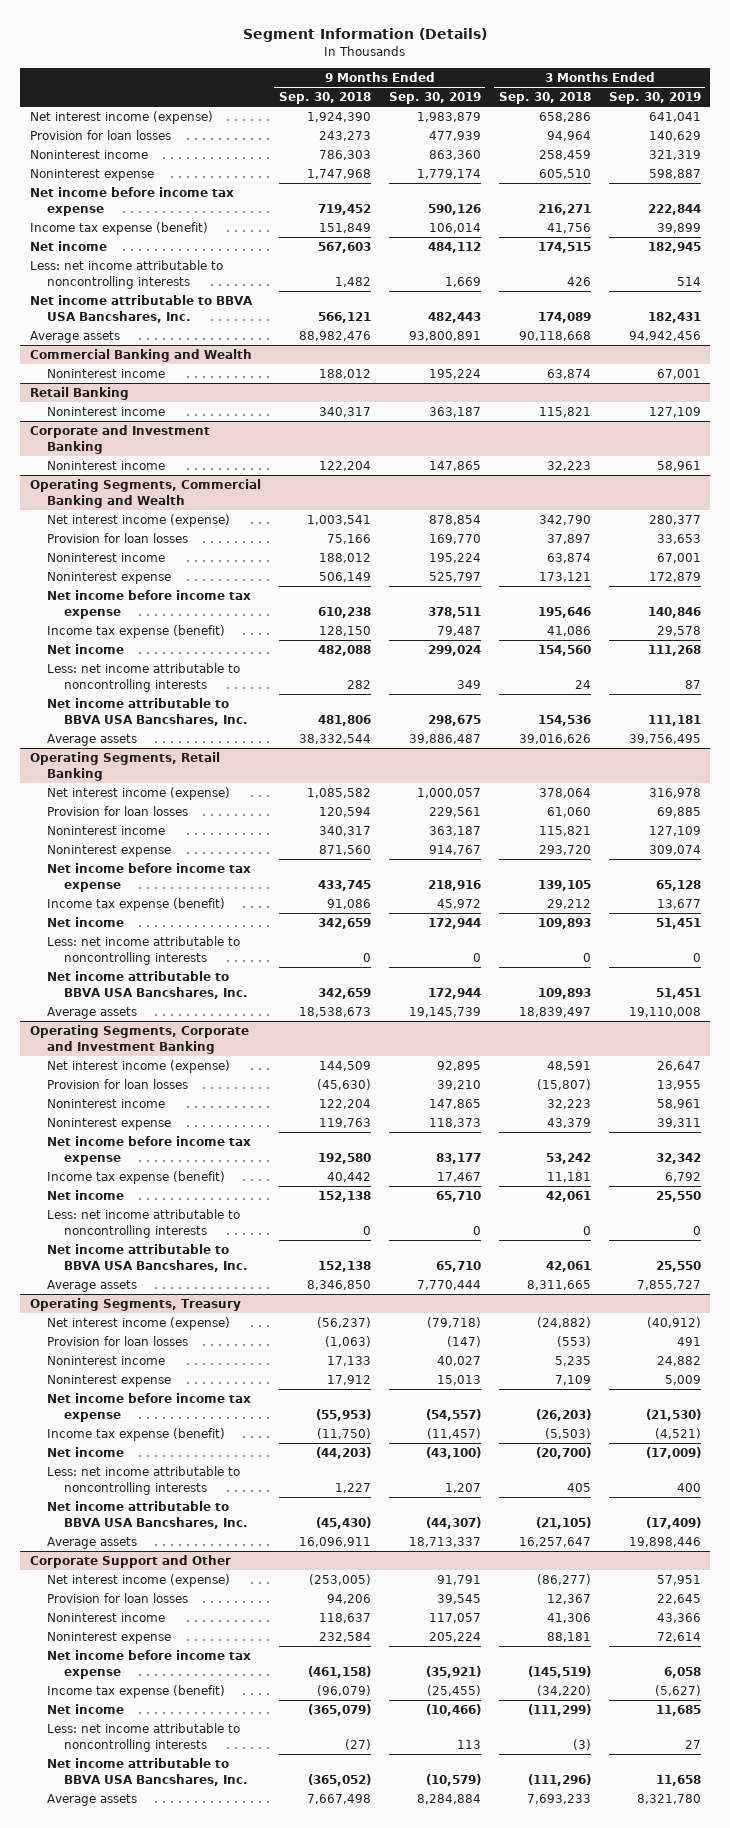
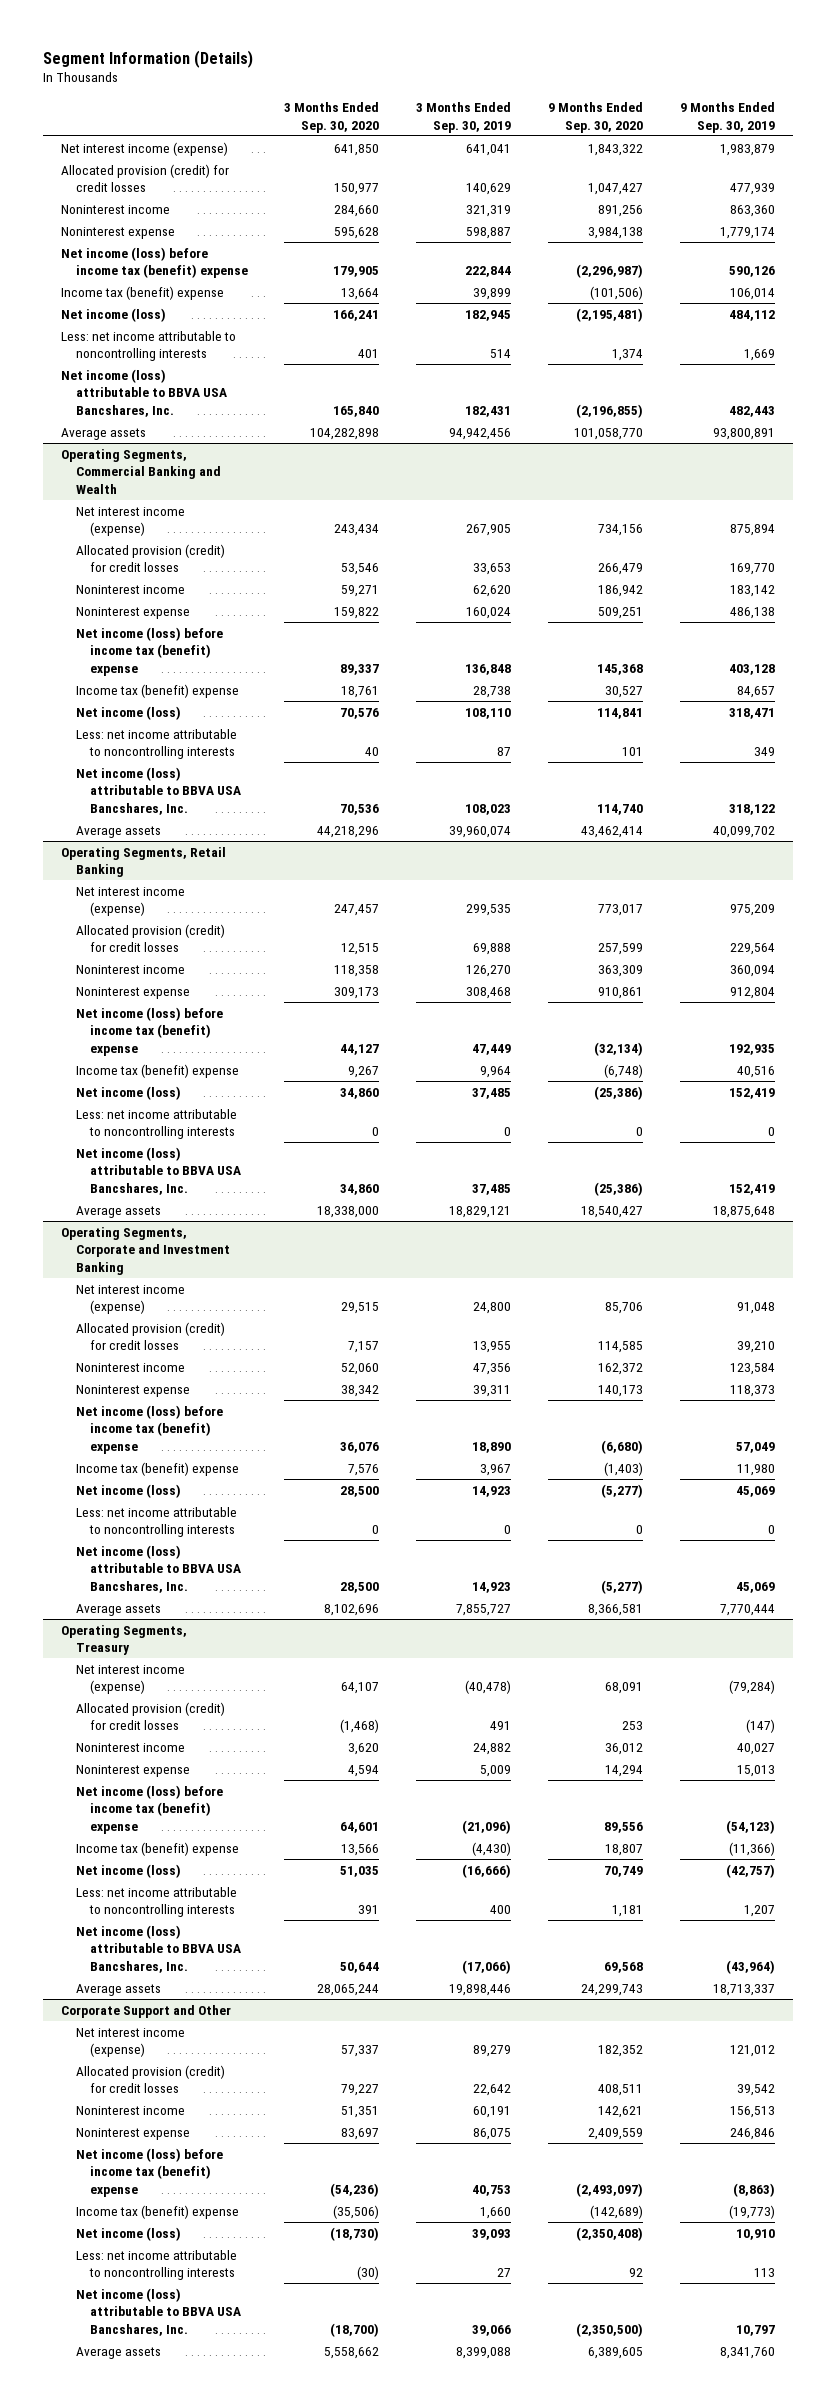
[278,92,371,105] Sep. 30, 2018 -> none
[498,92,591,105] Sep. 30, 2018 -> none
none -> [284,101,380,133] 3 Months Ended Sep. 30, 2020
none -> [547,101,643,133] 9 Months Ended Sep. 30, 2020
[29,129,171,140] Provision for loan losses -> [60,163,229,193] Allocated provision (credit) for credit losses
[29,186,234,216] Net income before income tax expense -> [60,246,248,279] Net income (loss) before income tax (benefit) expense
[29,221,208,235] Income tax expense (benefit) -> [60,285,224,300] Income tax (benefit) expense
[29,240,107,251] Net income -> [60,307,166,322] Net income (loss)
[29,294,253,323] Net income attributable to BBVA USA Bancshares, Inc. -> [60,368,227,417] Net income (loss) attributable to BBVA USA Bancshares, Inc.
[29,348,252,362] Commercial Banking and Wealth -> none
[46,368,165,378] Noninterest income -> none
[29,386,129,400] Retail Banking -> none
[46,406,165,416] Noninterest income -> none
[29,424,210,454] Corporate and Investment Banking -> none
[46,460,165,470] Noninterest income -> none
[428,514,481,525] 878,854 -> [729,524,775,537] 875,894
[648,514,701,525] 280,377 -> [466,524,512,537] 267,905
[46,532,188,543] Provision for loan losses -> [75,543,225,573] Allocated provision (credit) for credit losses
[428,552,481,563] 195,224 -> [729,584,775,597] 183,142
[656,552,701,563] 67,001 -> [473,584,512,597] 62,620
[428,571,481,582] 525,797 -> [729,606,775,619] 486,138
[648,571,701,582] 172,879 -> [466,606,512,619] 160,024
[46,589,251,619] Net income before income tax expense -> [75,626,223,676] Net income (loss) before income tax (benefit) expense
[427,606,481,618] 378,511 -> [728,663,775,675] 403,128
[647,606,701,618] 140,846 -> [465,663,512,675] 136,848
[46,624,225,638] Income tax expense (benefit) -> [75,683,239,698] Income tax (benefit) expense
[436,625,481,636] 79,487 -> [736,685,775,698] 84,657
[656,625,701,636] 29,578 -> [473,685,512,698] 28,738
[46,643,124,654] Net income -> [75,705,181,720] Net income (loss)
[427,644,481,656] 299,024 -> [728,707,775,719] 318,471
[647,644,701,656] 111,268 -> [465,707,512,719] 108,110
[46,697,249,726] Net income attributable to BBVA USA Bancshares, Inc. -> [75,766,242,815] Net income (loss) attributable to BBVA USA Bancshares, Inc.
[427,714,481,726] 298,675 -> [728,803,775,815] 318,122
[647,714,701,726] 111,181 -> [465,803,512,815] 108,023
[408,733,481,744] 39,886,487 -> [712,825,775,838] 40,099,702
[628,733,701,744] 39,756,495 -> [449,825,512,838] 39,960,074
[416,787,481,798] 1,000,057 -> [729,904,775,917] 975,209
[648,787,701,798] 316,978 -> [466,904,512,917] 299,535
[46,805,188,816] Provision for loan losses -> [75,923,225,953] Allocated provision (credit) for credit losses
[428,806,481,817] 229,561 -> [729,943,775,956] 229,564
[656,806,701,817] 69,885 -> [473,943,512,956] 69,888
[428,825,481,836] 363,187 -> [729,964,775,977] 360,094
[648,825,701,836] 127,109 -> [466,964,512,977] 126,270
[428,844,481,855] 914,767 -> [729,986,775,999] 912,804
[648,844,701,855] 309,074 -> [466,986,512,999] 308,468
[46,862,251,892] Net income before income tax expense -> [75,1006,223,1056] Net income (loss) before income tax (benefit) expense
[427,879,481,891] 218,916 -> [728,1043,775,1055] 192,935
[655,879,701,891] 65,128 -> [472,1043,512,1055] 47,449
[46,897,225,911] Income tax expense (benefit) -> [75,1063,239,1078] Income tax (benefit) expense
[436,898,481,909] 45,972 -> [736,1065,775,1078] 40,516
[656,898,701,909] 13,677 -> [480,1065,512,1078] 9,964
[46,916,124,927] Net income -> [75,1085,181,1100] Net income (loss)
[427,917,481,929] 172,944 -> [728,1087,775,1099] 152,419
[655,917,701,929] 51,451 -> [472,1087,512,1099] 37,485
[46,970,249,999] Net income attributable to BBVA USA Bancshares, Inc. -> [75,1146,242,1195] Net income (loss) attributable to BBVA USA Bancshares, Inc.
[427,987,481,999] 172,944 -> [728,1183,775,1195] 152,419
[655,987,701,999] 51,451 -> [472,1183,512,1195] 37,485
[408,1006,481,1017] 19,145,739 -> [712,1205,775,1218] 18,875,648
[628,1006,701,1017] 19,110,008 -> [449,1205,512,1218] 18,829,121
[436,1060,481,1071] 92,895 -> [736,1302,775,1315] 91,048
[656,1060,701,1071] 26,647 -> [473,1302,512,1315] 24,800
[46,1078,188,1089] Provision for loan losses -> [75,1321,225,1351] Allocated provision (credit) for credit losses
[428,1098,481,1109] 147,865 -> [729,1362,775,1375] 123,584
[656,1098,701,1109] 58,961 -> [473,1362,512,1375] 47,356
[46,1135,251,1165] Net income before income tax expense -> [75,1404,223,1454] Net income (loss) before income tax (benefit) expense
[435,1152,481,1164] 83,177 -> [735,1441,775,1453] 57,049
[655,1152,701,1164] 32,342 -> [472,1441,512,1453] 18,890
[46,1170,225,1184] Income tax expense (benefit) -> [75,1461,239,1476] Income tax (benefit) expense
[436,1171,481,1182] 17,467 -> [736,1463,775,1476] 11,980
[664,1171,701,1182] 6,792 -> [480,1463,512,1476] 3,967
[46,1189,124,1200] Net income -> [75,1483,181,1498] Net income (loss)
[435,1190,481,1202] 65,710 -> [735,1485,775,1497] 45,069
[655,1190,701,1202] 25,550 -> [472,1485,512,1497] 14,923
[46,1243,249,1272] Net income attributable to BBVA USA Bancshares, Inc. -> [75,1544,242,1593] Net income (loss) attributable to BBVA USA Bancshares, Inc.
[435,1260,481,1272] 65,710 -> [735,1581,775,1593] 45,069
[655,1260,701,1272] 25,550 -> [472,1581,512,1593] 14,923
[426,1316,481,1328] (79,718) -> [728,1680,775,1695] (79,284)
[646,1316,701,1328] (40,912) -> [465,1680,512,1695] (40,478)
[46,1335,188,1346] Provision for loan losses -> [75,1701,225,1731] Allocated provision (credit) for credit losses
[46,1392,251,1422] Net income before income tax expense -> [75,1784,223,1834] Net income (loss) before income tax (benefit) expense
[425,1408,481,1421] (54,557) -> [725,1819,775,1834] (54,123)
[645,1408,701,1421] (21,530) -> [462,1819,512,1834] (21,096)
[46,1427,225,1441] Income tax expense (benefit) -> [75,1841,239,1856] Income tax (benefit) expense
[426,1427,481,1439] (11,457) -> [728,1841,775,1856] (11,366)
[654,1427,701,1439] (4,521) -> [472,1841,512,1856] (4,430)
[46,1446,124,1457] Net income -> [75,1863,181,1878] Net income (loss)
[425,1446,481,1459] (43,100) -> [725,1863,775,1878] (42,757)
[645,1446,701,1459] (17,009) -> [462,1863,512,1878] (16,666)
[46,1500,249,1529] Net income attributable to BBVA USA Bancshares, Inc. -> [75,1924,242,1973] Net income (loss) attributable to BBVA USA Bancshares, Inc.
[425,1516,481,1529] (44,307) -> [725,1959,775,1974] (43,964)
[645,1516,701,1529] (17,409) -> [462,1959,512,1974] (17,066)
[436,1574,481,1585] 91,791 -> [729,2045,775,2058] 121,012
[656,1574,701,1585] 57,951 -> [473,2045,512,2058] 89,279
[46,1592,188,1603] Provision for loan losses -> [75,2064,225,2094] Allocated provision (credit) for credit losses
[436,1593,481,1604] 39,545 -> [736,2084,775,2097] 39,542
[656,1593,701,1604] 22,645 -> [473,2084,512,2097] 22,642
[428,1612,481,1623] 117,057 -> [729,2105,775,2118] 156,513
[656,1612,701,1623] 43,366 -> [473,2105,512,2118] 60,191
[428,1631,481,1642] 205,224 -> [729,2127,775,2140] 246,846
[656,1631,701,1642] 72,614 -> [473,2127,512,2140] 86,075
[46,1649,251,1679] Net income before income tax expense -> [75,2147,223,2197] Net income (loss) before income tax (benefit) expense
[425,1665,481,1678] (35,921) -> [732,2182,775,2197] (8,863)
[663,1666,701,1678] 6,058 -> [472,2184,512,2196] 40,753
[46,1684,225,1698] Income tax expense (benefit) -> [75,2204,239,2219] Income tax (benefit) expense
[426,1684,481,1696] (25,455) -> [728,2204,775,2219] (19,773)
[654,1684,701,1696] (5,627) -> [480,2206,512,2219] 1,660
[46,1703,124,1714] Net income -> [75,2226,181,2241] Net income (loss)
[425,1703,481,1716] (10,466) -> [735,2228,775,2240] 10,910
[655,1704,701,1716] 11,685 -> [472,2228,512,2240] 39,093
[46,1757,249,1786] Net income attributable to BBVA USA Bancshares, Inc. -> [75,2287,242,2336] Net income (loss) attributable to BBVA USA Bancshares, Inc.
[425,1773,481,1786] (10,579) -> [735,2324,775,2336] 10,797
[655,1774,701,1786] 11,658 -> [472,2324,512,2336] 39,066
[416,1793,481,1804] 8,284,884 -> [719,2346,775,2359] 8,341,760
[636,1793,701,1804] 8,321,780 -> [456,2346,512,2359] 8,399,088

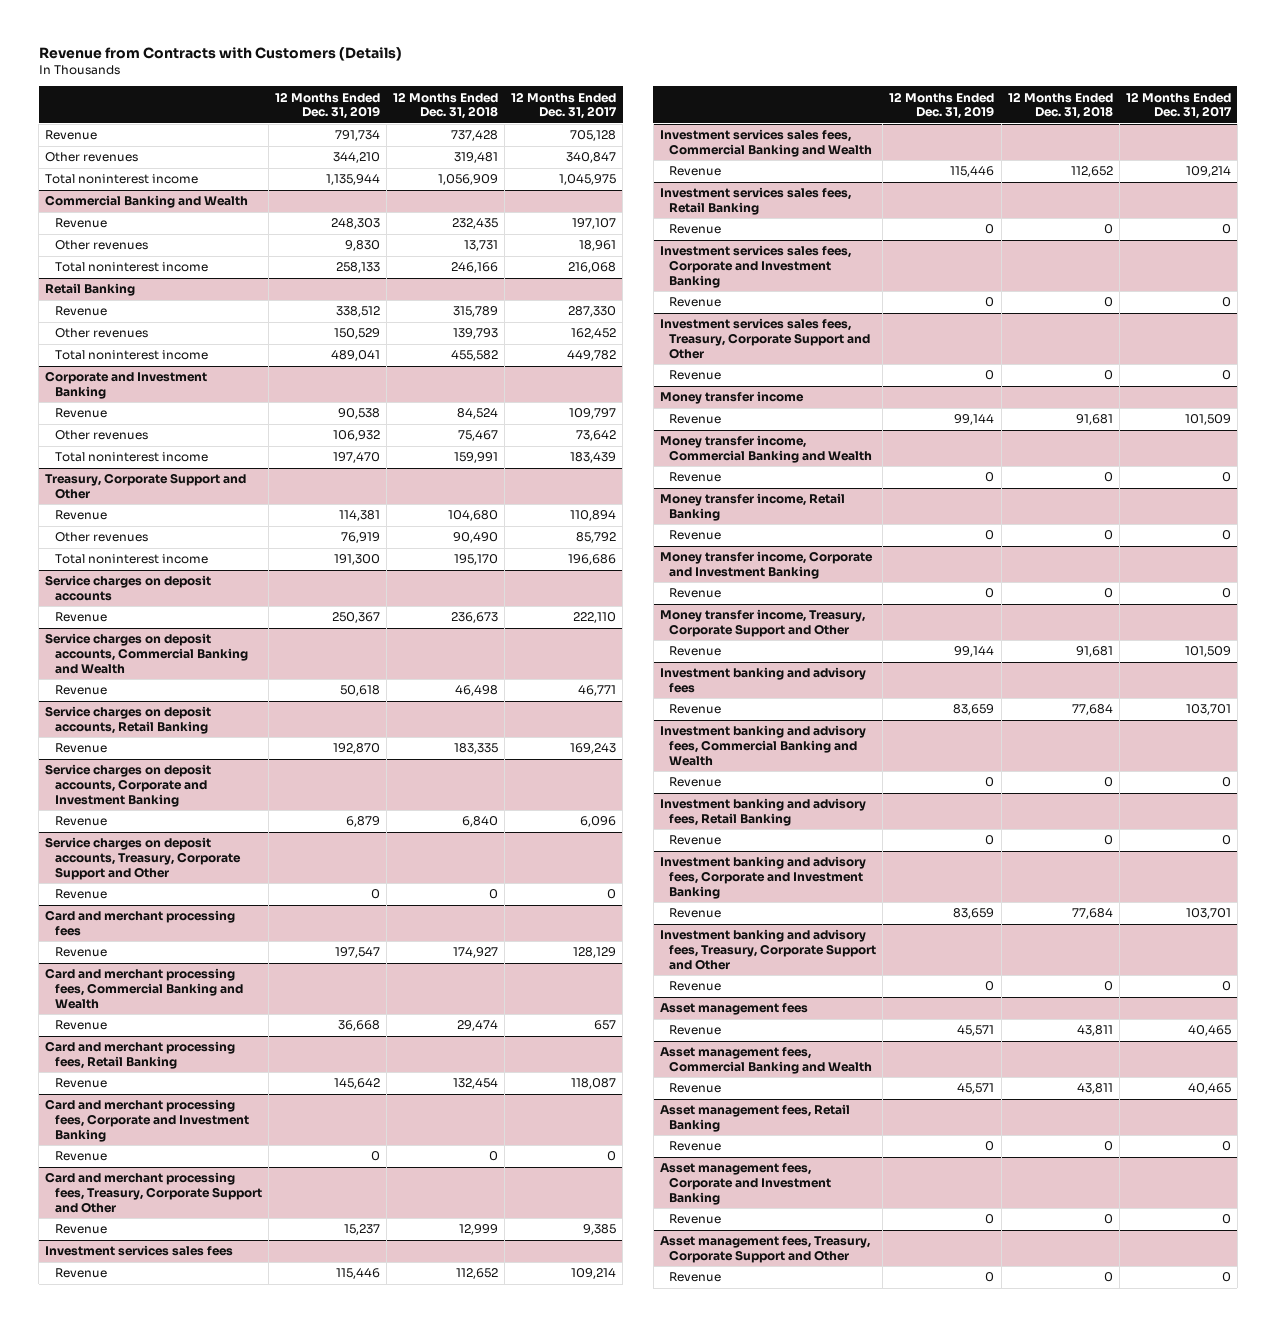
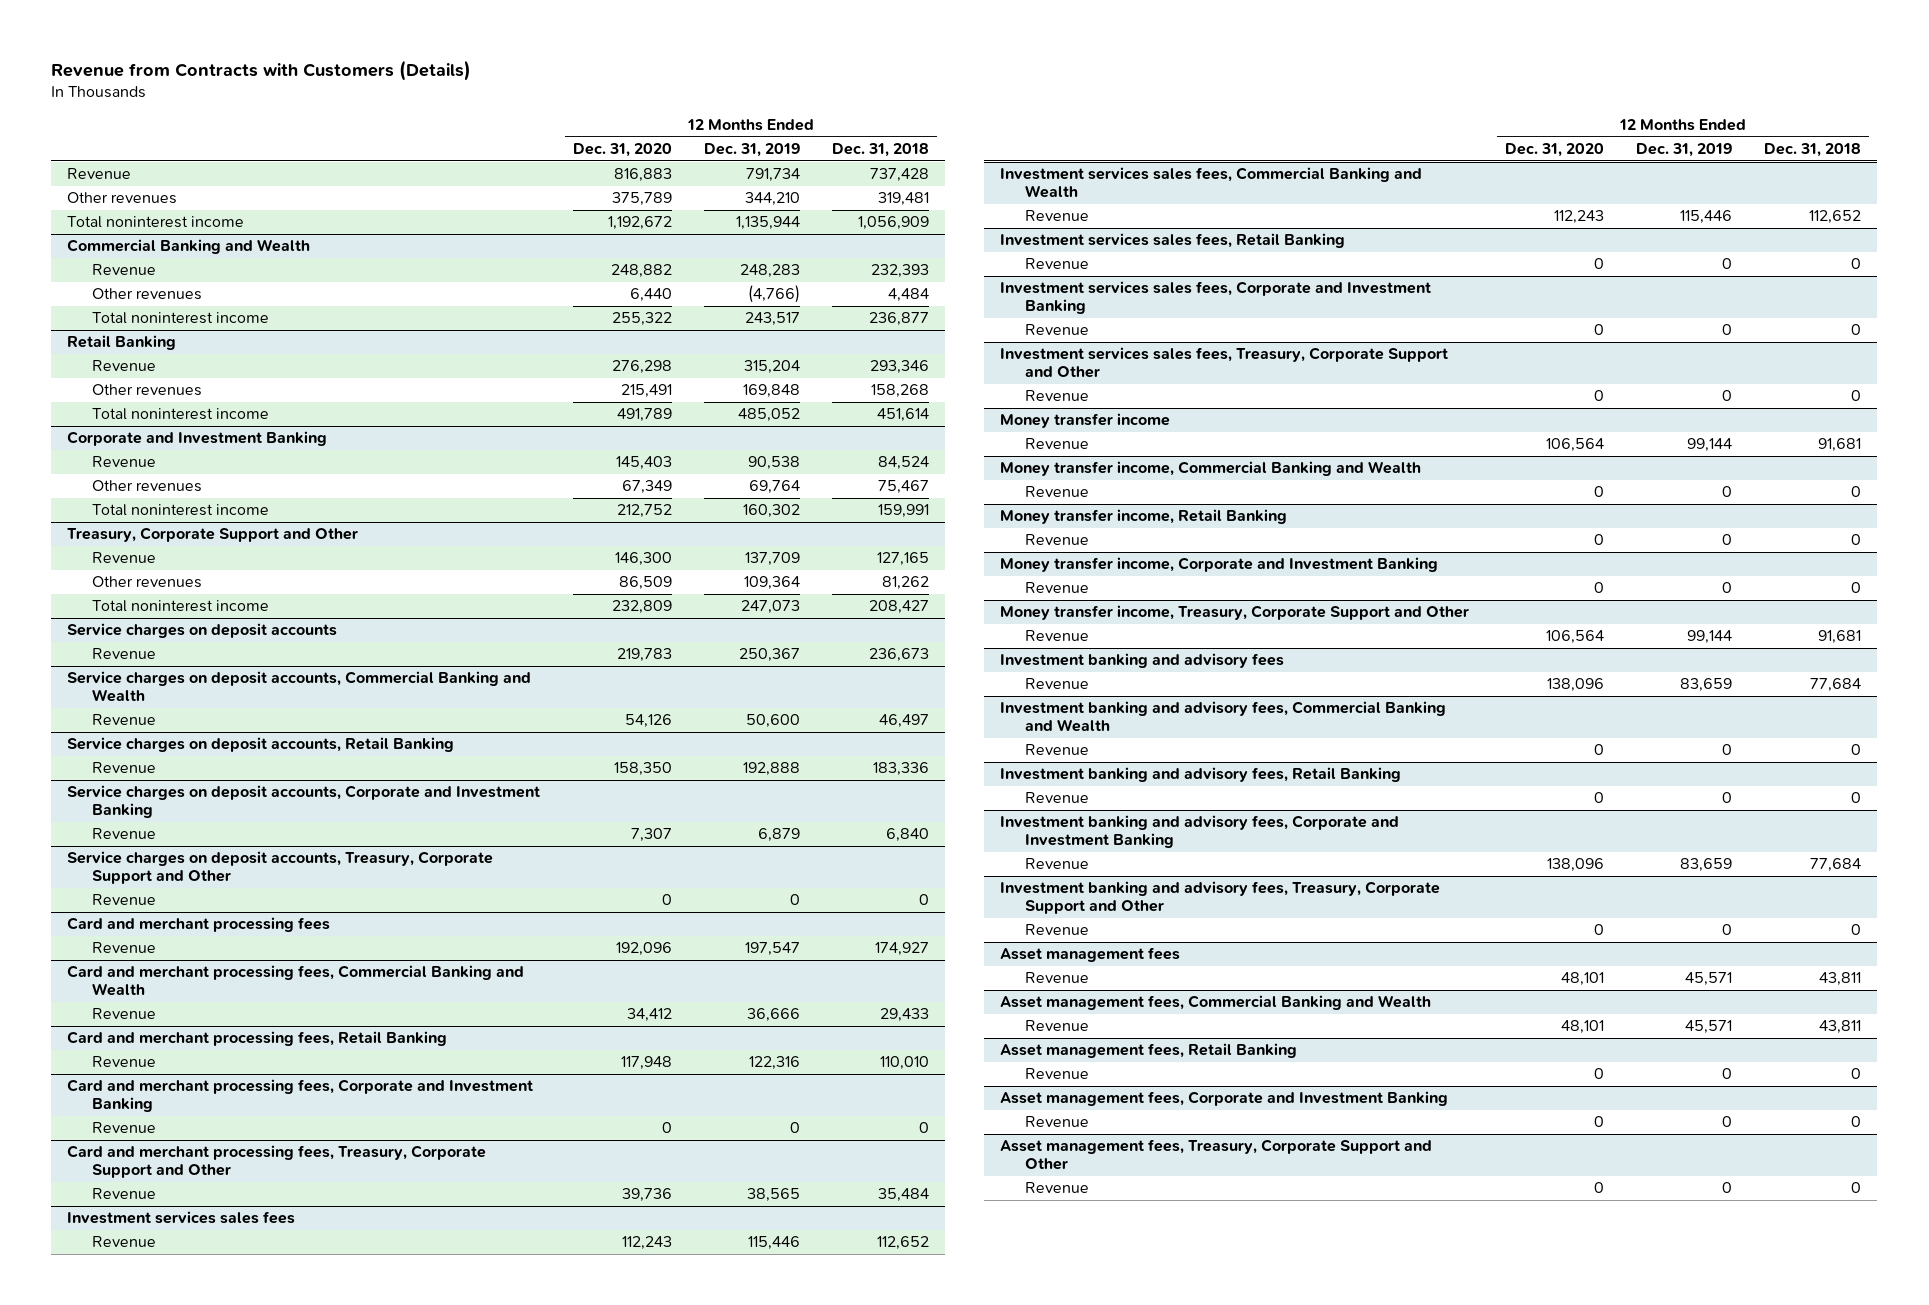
[511,91,618,120] 12 Months Ended Dec. 31, 2017 -> none
none -> [572,143,672,158] Dec. 31, 2020
[330,218,380,230] 248,303 -> [739,264,800,279] 248,283
[452,218,499,230] 232,435 -> [870,264,929,279] 232,393
[344,240,380,252] 9,830 -> [747,285,800,304] (4,766)
[464,240,499,252] 13,731 -> [887,288,929,303] 4,484
[335,262,380,274] 258,133 -> [744,312,800,327] 243,517
[451,262,499,274] 246,166 -> [868,312,929,327] 236,877
[335,306,380,318] 338,512 -> [743,360,800,375] 315,204
[453,306,499,318] 315,789 -> [869,360,929,375] 293,346
[333,328,380,340] 150,529 -> [742,384,800,399] 169,848
[453,328,499,340] 139,793 -> [870,384,929,399] 158,268
[330,350,380,362] 489,041 -> [737,408,800,423] 485,052
[451,350,499,362] 455,582 -> [876,408,929,423] 451,614
[332,430,380,442] 106,932 -> [748,480,800,495] 69,764
[332,452,380,464] 197,470 -> [742,504,800,519] 160,302
[338,510,380,522] 114,381 -> [744,552,800,567] 137,709
[448,510,499,522] 104,680 -> [876,552,929,567] 127,165
[340,532,380,544] 76,919 -> [743,576,800,591] 109,364
[453,532,499,544] 90,490 -> [881,576,929,591] 81,262
[333,554,380,566] 191,300 -> [740,600,800,615] 247,073
[454,554,499,566] 195,170 -> [868,600,929,615] 208,427
[339,685,380,697] 50,618 -> [745,714,800,729] 50,600
[455,685,499,697] 46,498 -> [878,714,929,729] 46,497
[332,743,380,755] 192,870 -> [742,762,800,777] 192,888
[454,743,499,755] 183,335 -> [872,762,929,777] 183,336
[337,1020,380,1032] 36,668 -> [746,1008,800,1023] 36,666
[457,1020,499,1032] 29,474 -> [879,1008,929,1023] 29,433
[333,1078,380,1090] 145,642 -> [748,1056,800,1071] 122,316
[453,1078,499,1090] 132,454 -> [879,1056,929,1071] 110,010
[343,1224,380,1236] 15,237 -> [746,1188,800,1203] 38,565
[459,1224,499,1236] 12,999 -> [877,1188,929,1203] 35,484

